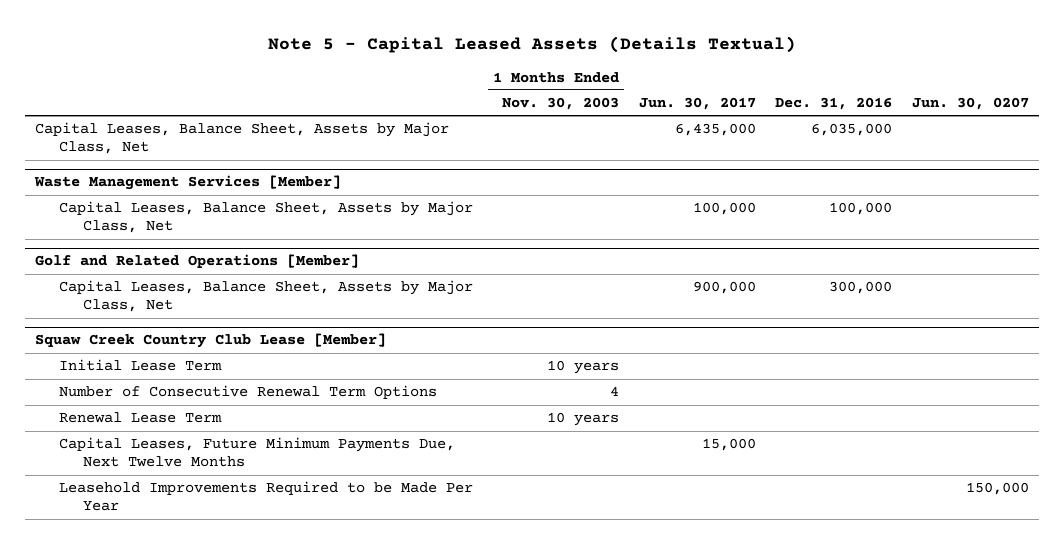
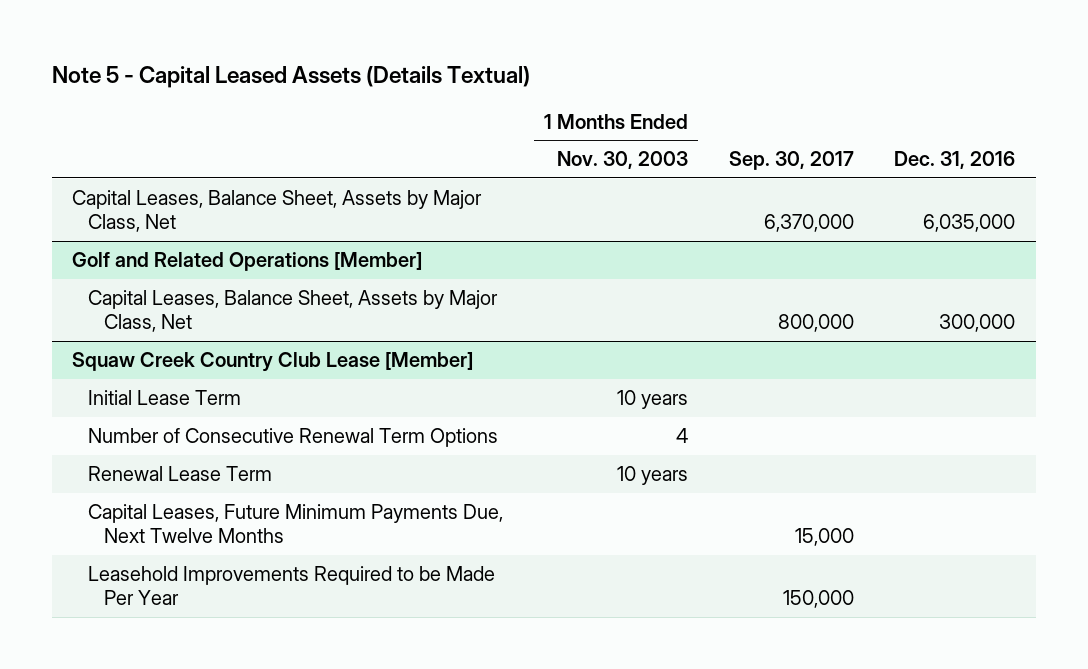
[638,97,756,111] Jun. 30, 2017 -> none
[912,97,1030,111] Jun. 30, 0207 -> none
none -> [728,151,854,171] Sep. 30, 2017
[33,175,341,191] Waste Management Services [Member] -> none
[59,201,474,234] Capital Leases, Balance Sheet, Assets by Major Class, Net -> none

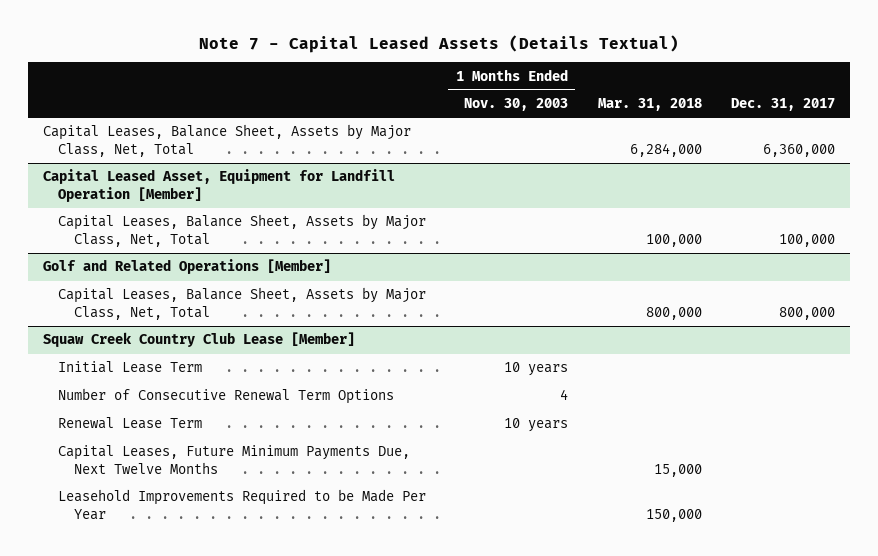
[52,65,531,88] Note 5 - Capital Leased Assets (Details Textual) -> [199,34,680,53] Note 7 - Capital Leased Assets (Details Textual)
[728,151,854,171] Sep. 30, 2017 -> none
[894,151,1016,170] Dec. 31, 2016 -> none
none -> [597,98,702,112] Mar. 31, 2018
none -> [731,98,836,112] Dec. 31, 2017
[72,190,483,232] Capital Leases, Balance Sheet, Assets by Major Class, Net -> [42,124,411,157] Capital Leases, Balance Sheet, Assets by Major Class, Net, Total
none -> [42,169,395,202] Capital Leased Asset, Equipment for Landfill Operation [Member]
none -> [58,214,427,247] Capital Leases, Balance Sheet, Assets by Major Class, Net, Total
[88,290,499,332] Capital Leases, Balance Sheet, Assets by Major Class, Net -> [58,287,427,320] Capital Leases, Balance Sheet, Assets by Major Class, Net, Total

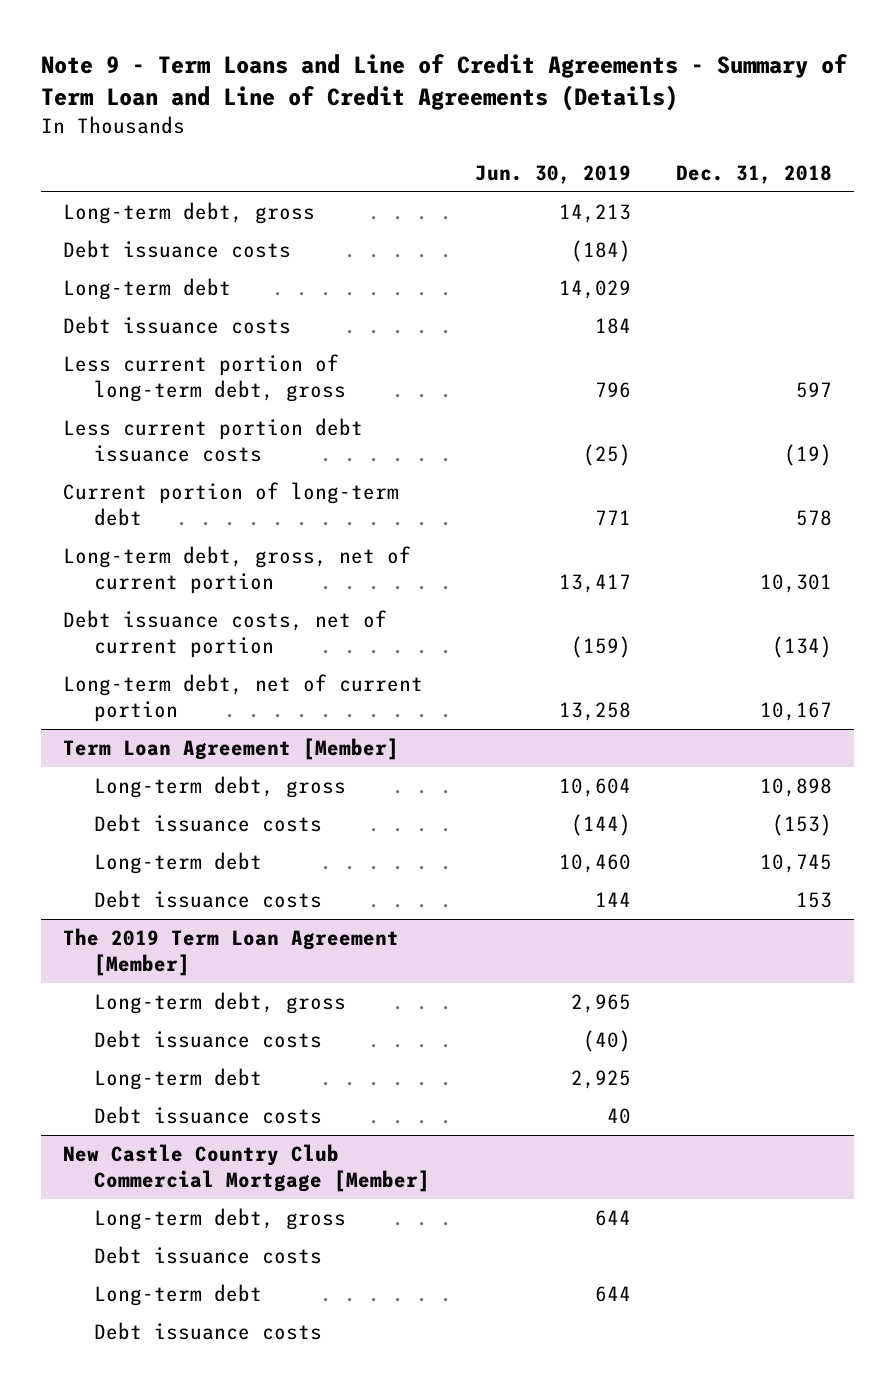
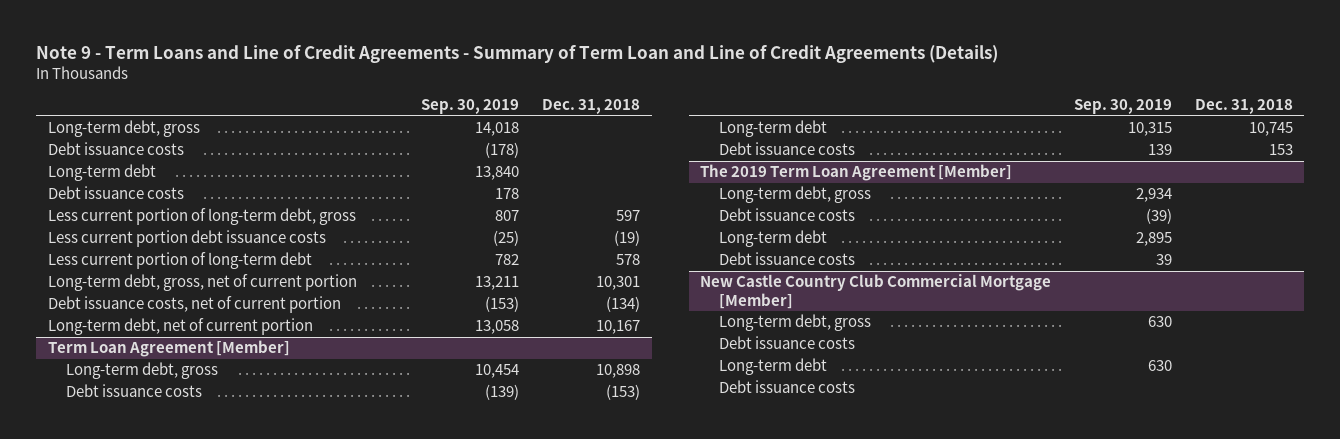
[474,164,631,184] Jun. 30, 2019 -> none
none -> [421,99,520,115] Sep. 30, 2019
[63,482,400,527] Current portion of long-term debt -> [47,252,312,270] Less current portion of long-term debt

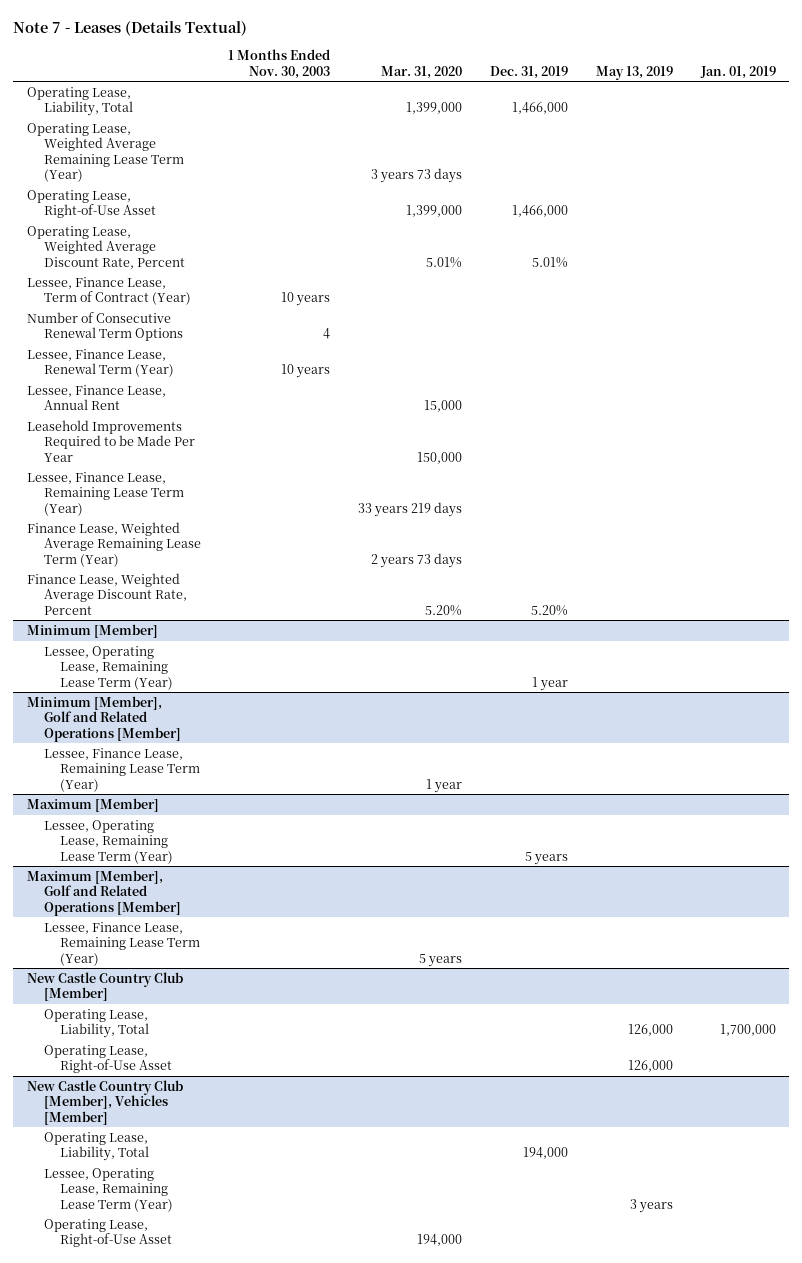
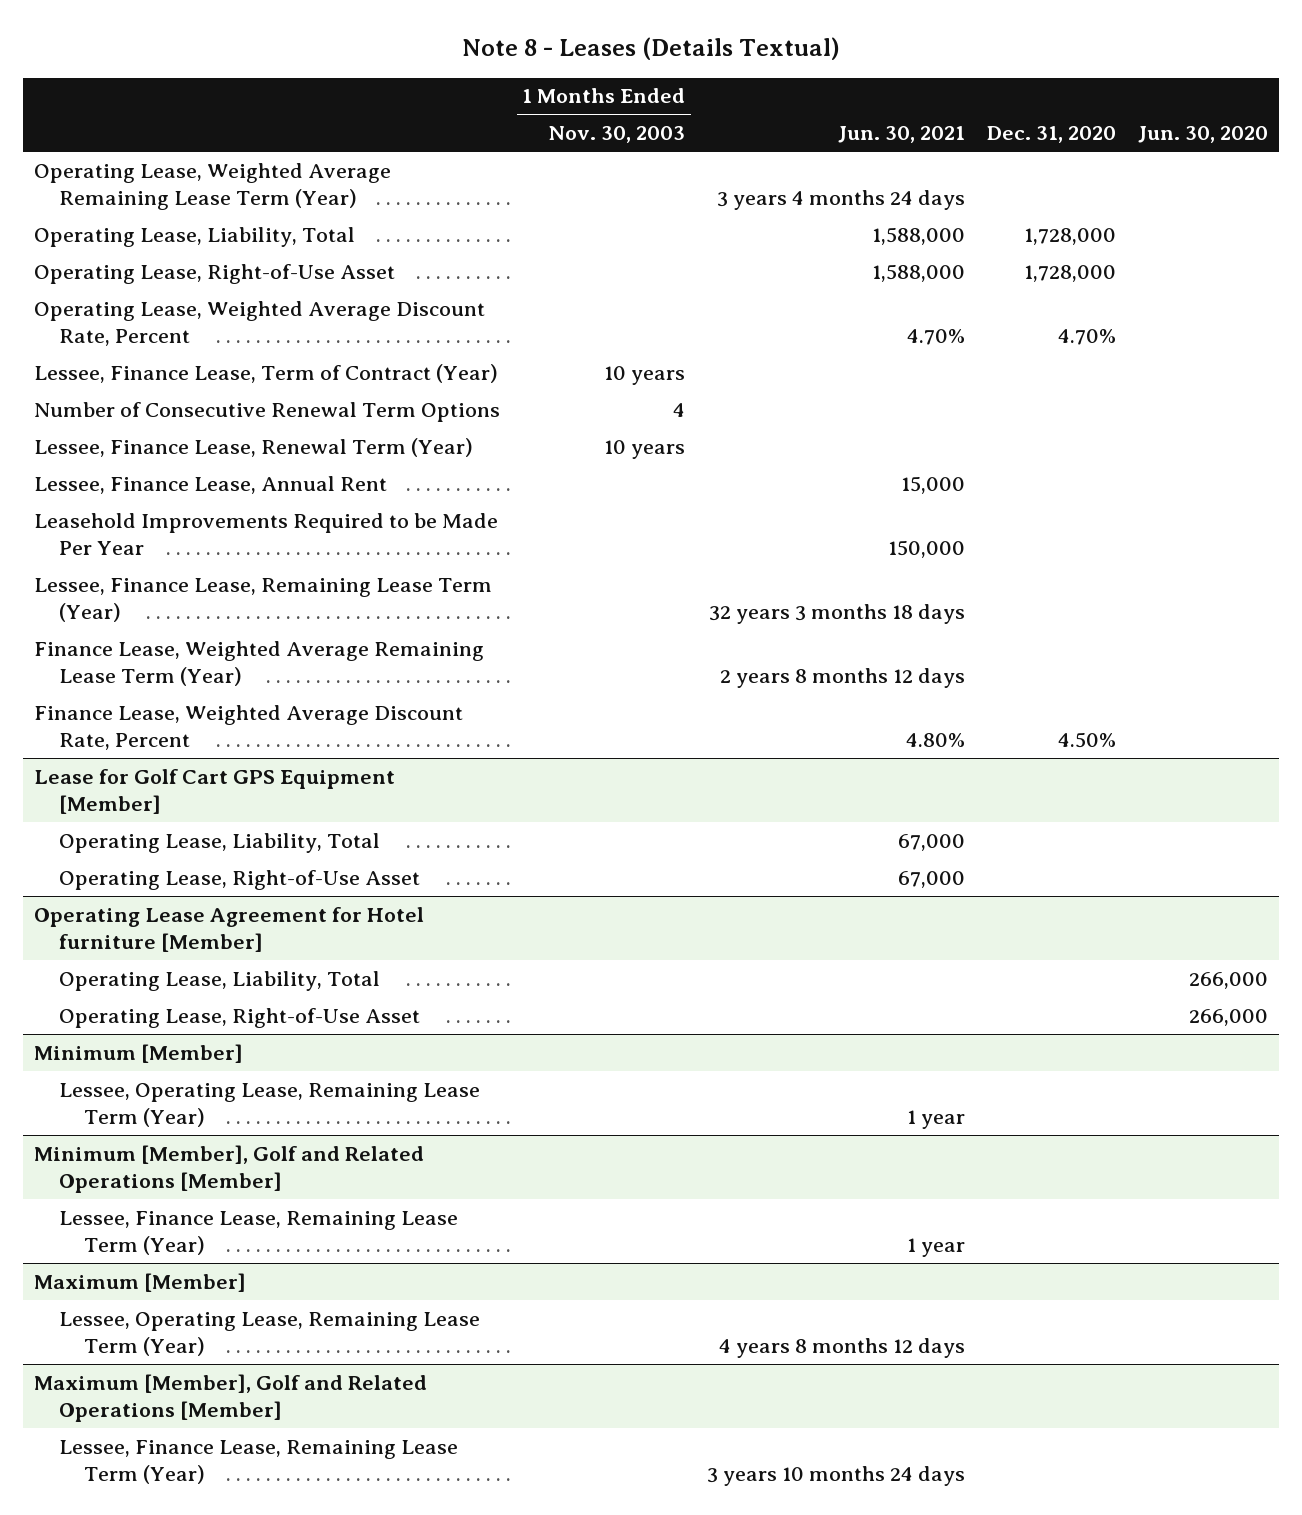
[12,20,247,36] Note 7 - Leases (Details Textual) -> [462,37,841,61] Note 8 - Leases (Details Textual)
[381,65,463,79] Mar. 31, 2020 -> none
[489,65,568,79] Dec. 31, 2019 -> none
[595,65,673,80] May 13, 2019 -> none
[699,65,776,79] Jan. 01, 2019 -> none
none -> [838,126,966,144] Jun. 30, 2021
none -> [987,126,1117,144] Dec. 31, 2020
none -> [1137,126,1268,144] Jun. 30, 2020
[26,86,133,117] Operating Lease, Liability, Total -> [34,226,356,247] Operating Lease, Liability, Total
none -> [34,768,396,814] Lease for Golf Cart GPS Equipment [Member]
none -> [59,832,381,853] Operating Lease, Liability, Total
none -> [59,869,421,890] Operating Lease, Right-of-Use Asset
none -> [34,906,425,952] Operating Lease Agreement for Hotel furniture [Member]
none -> [59,970,381,991] Operating Lease, Liability, Total
none -> [59,1007,421,1028] Operating Lease, Right-of-Use Asset
[26,971,183,1002] New Castle Country Club [Member] -> none
[43,1008,150,1039] Operating Lease, Liability, Total -> none
[43,1044,173,1074] Operating Lease, Right-of-Use Asset -> none
[26,1079,183,1125] New Castle Country Club [Member], Vehicles [Member] -> none
[43,1131,150,1162] Operating Lease, Liability, Total -> none
[43,1167,174,1212] Lessee, Operating Lease, Remaining Lease Term (Year) -> none
[43,1218,173,1248] Operating Lease, Right-of-Use Asset -> none

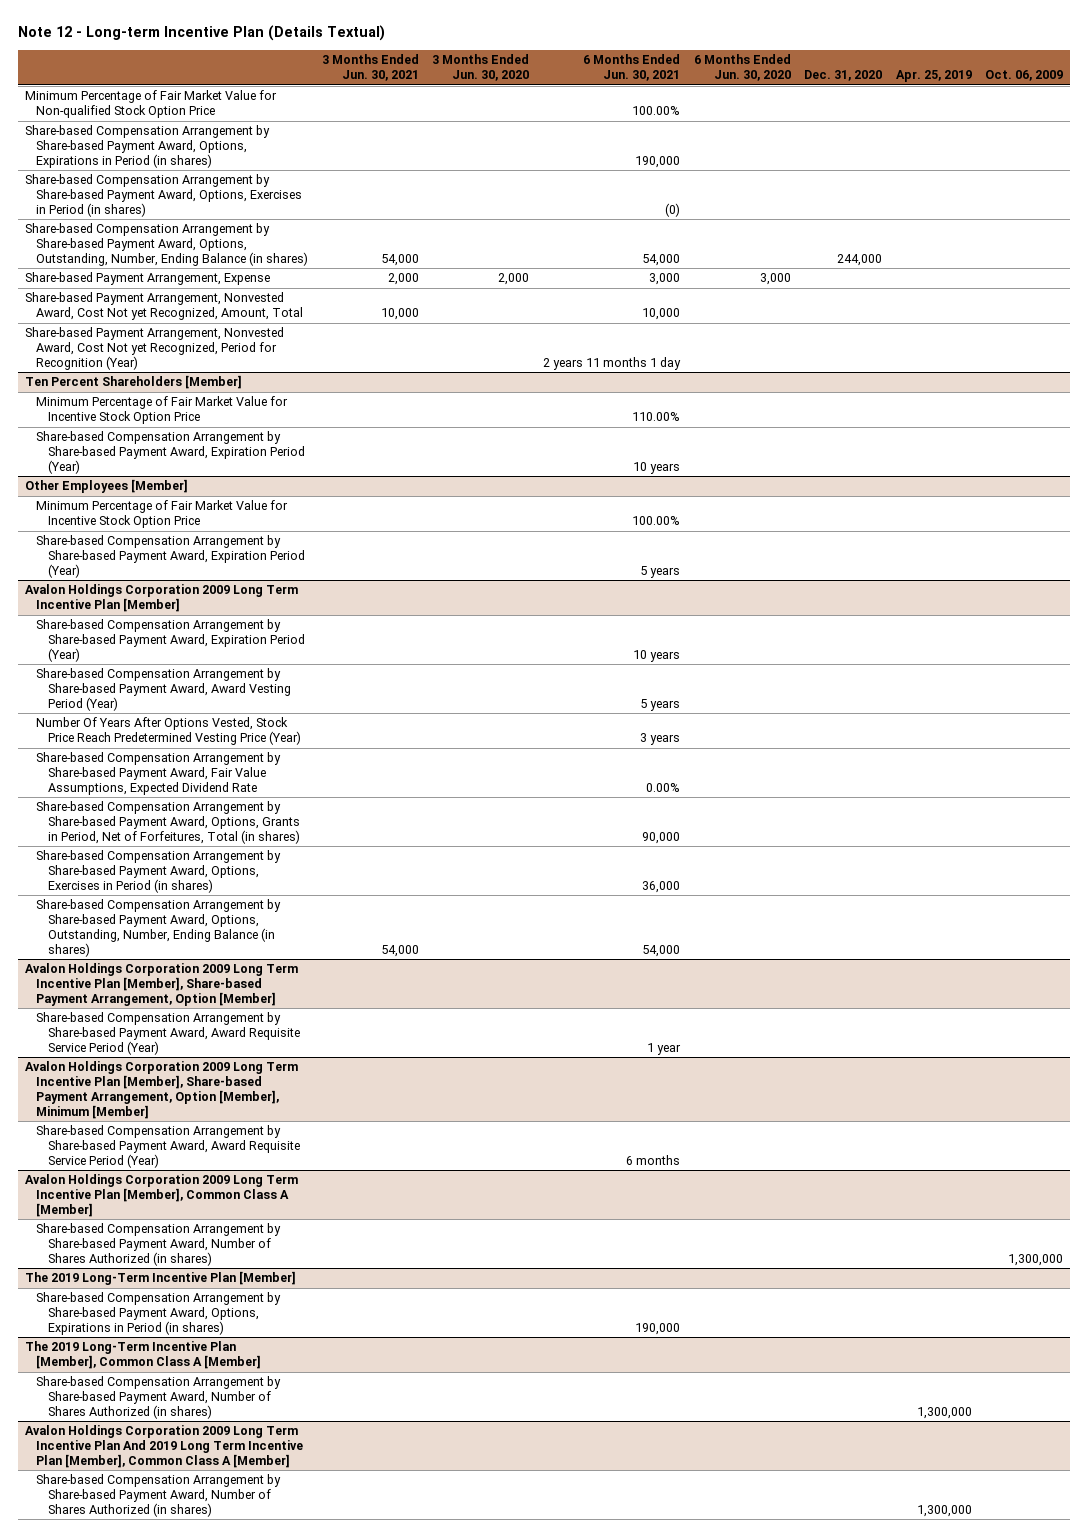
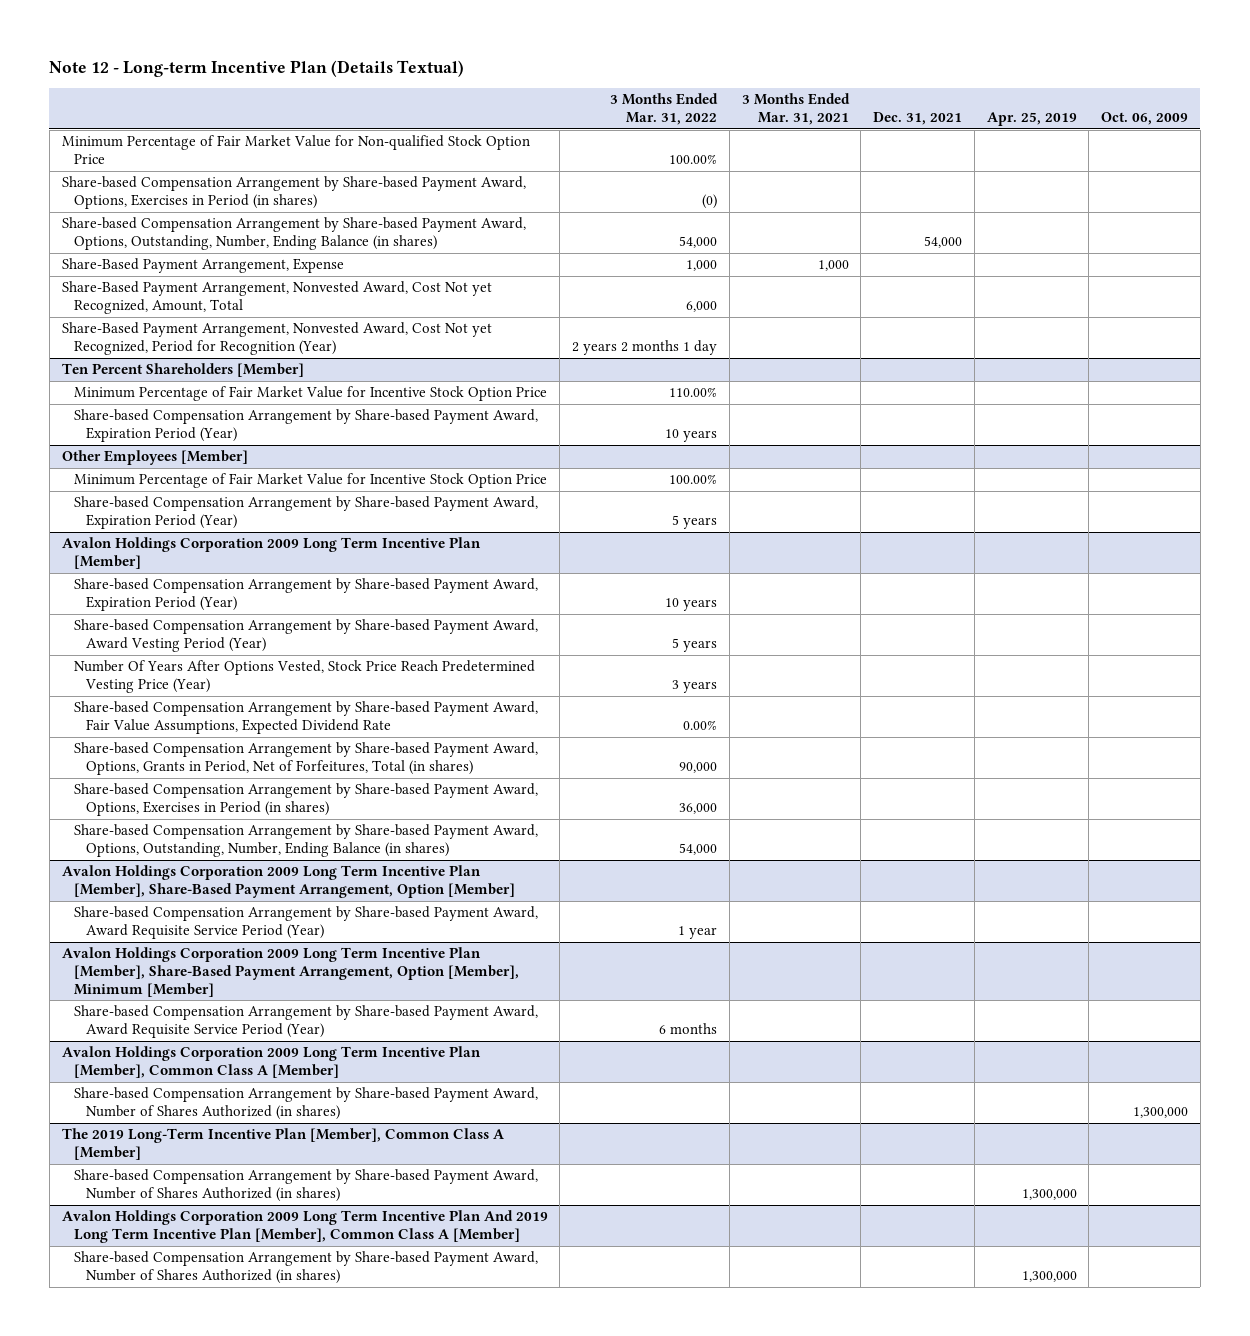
[321,54,419,82] 3 Months Ended Jun. 30, 2021 -> none
[432,54,530,82] 3 Months Ended Jun. 30, 2020 -> none
[582,54,680,82] 6 Months Ended Jun. 30, 2021 -> none
[693,54,791,82] 6 Months Ended Jun. 30, 2020 -> none
[804,70,883,82] Dec. 31, 2020 -> none
none -> [610,93,719,126] 3 Months Ended Mar. 31, 2022
none -> [741,93,850,126] 3 Months Ended Mar. 31, 2021
none -> [873,112,963,126] Dec. 31, 2021
[24,125,270,168] Share-based Compensation Arrangement by Share-based Payment Award, Options, Expirations in Period (in shares) -> none
[24,272,270,286] Share-based Payment Arrangement, Expense -> [61,258,344,274] Share-Based Payment Arrangement, Expense
[24,292,304,321] Share-based Payment Arrangement, Nonvested Award, Cost Not yet Recognized, Amount, Total -> [61,281,492,315] Share-Based Payment Arrangement, Nonvested Award, Cost Not yet Recognized, Amount, Total
[24,327,284,370] Share-based Payment Arrangement, Nonvested Award, Cost Not yet Recognized, Period for Recognition (Year) -> [61,322,492,356] Share-Based Payment Arrangement, Nonvested Award, Cost Not yet Recognized, Period for Recognition (Year)
[24,963,298,1006] Avalon Holdings Corporation 2009 Long Term Incentive Plan [Member], Share-based Payment Arrangement, Option [Member] -> [61,865,515,899] Avalon Holdings Corporation 2009 Long Term Incentive Plan [Member], Share-Based Payment Arrangement, Option [Member]
[24,1061,298,1119] Avalon Holdings Corporation 2009 Long Term Incentive Plan [Member], Share-based Payment Arrangement, Option [Member], Minimum [Member] -> [61,947,519,997] Avalon Holdings Corporation 2009 Long Term Incentive Plan [Member], Share-Based Payment Arrangement, Option [Member], Minimum [Member]
[24,1271,296,1286] The 2019 Long-Term Incentive Plan [Member] -> none
[36,1292,282,1335] Share-based Compensation Arrangement by Share-based Payment Award, Options, Expirations in Period (in shares) -> none

